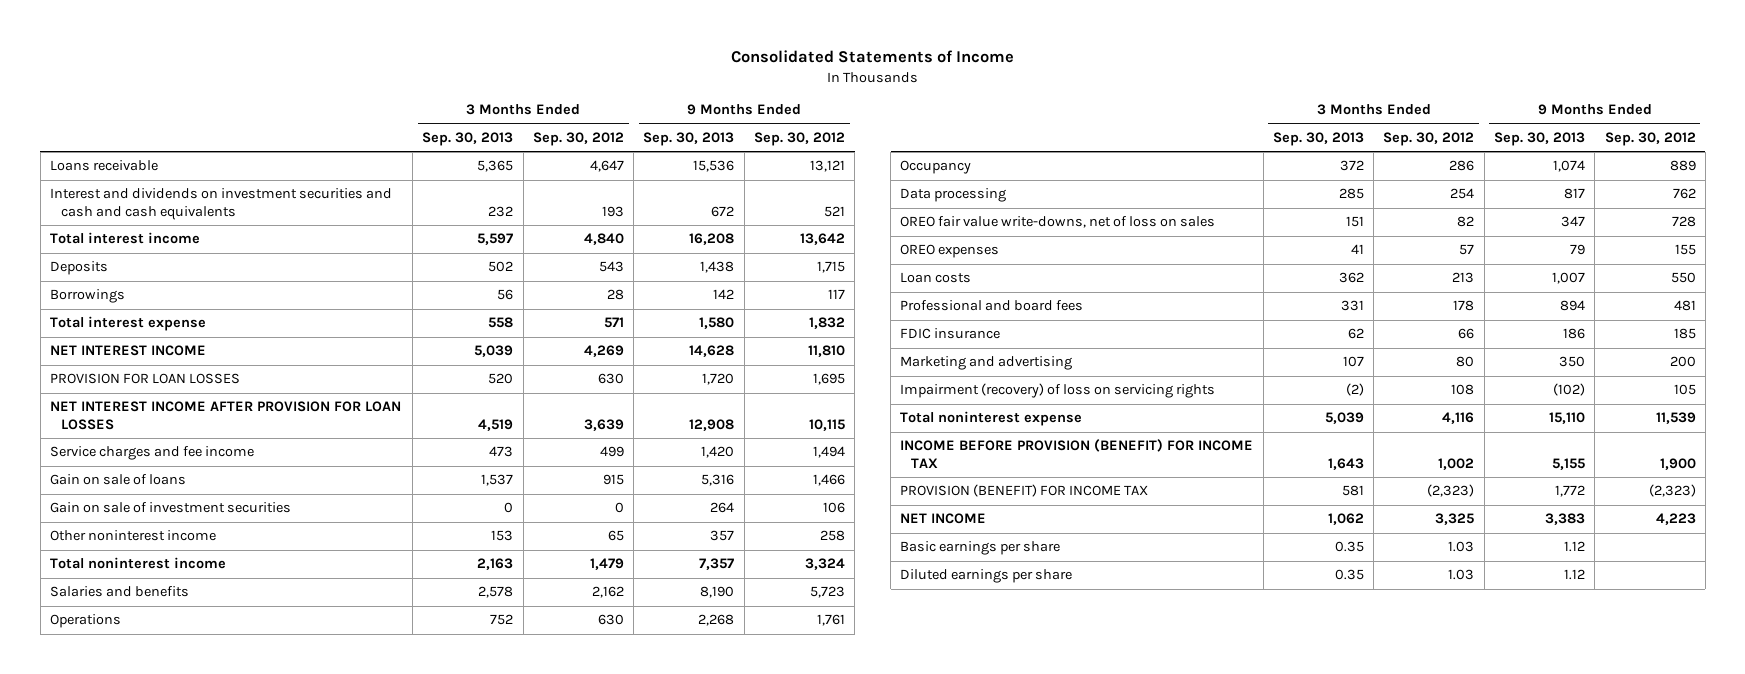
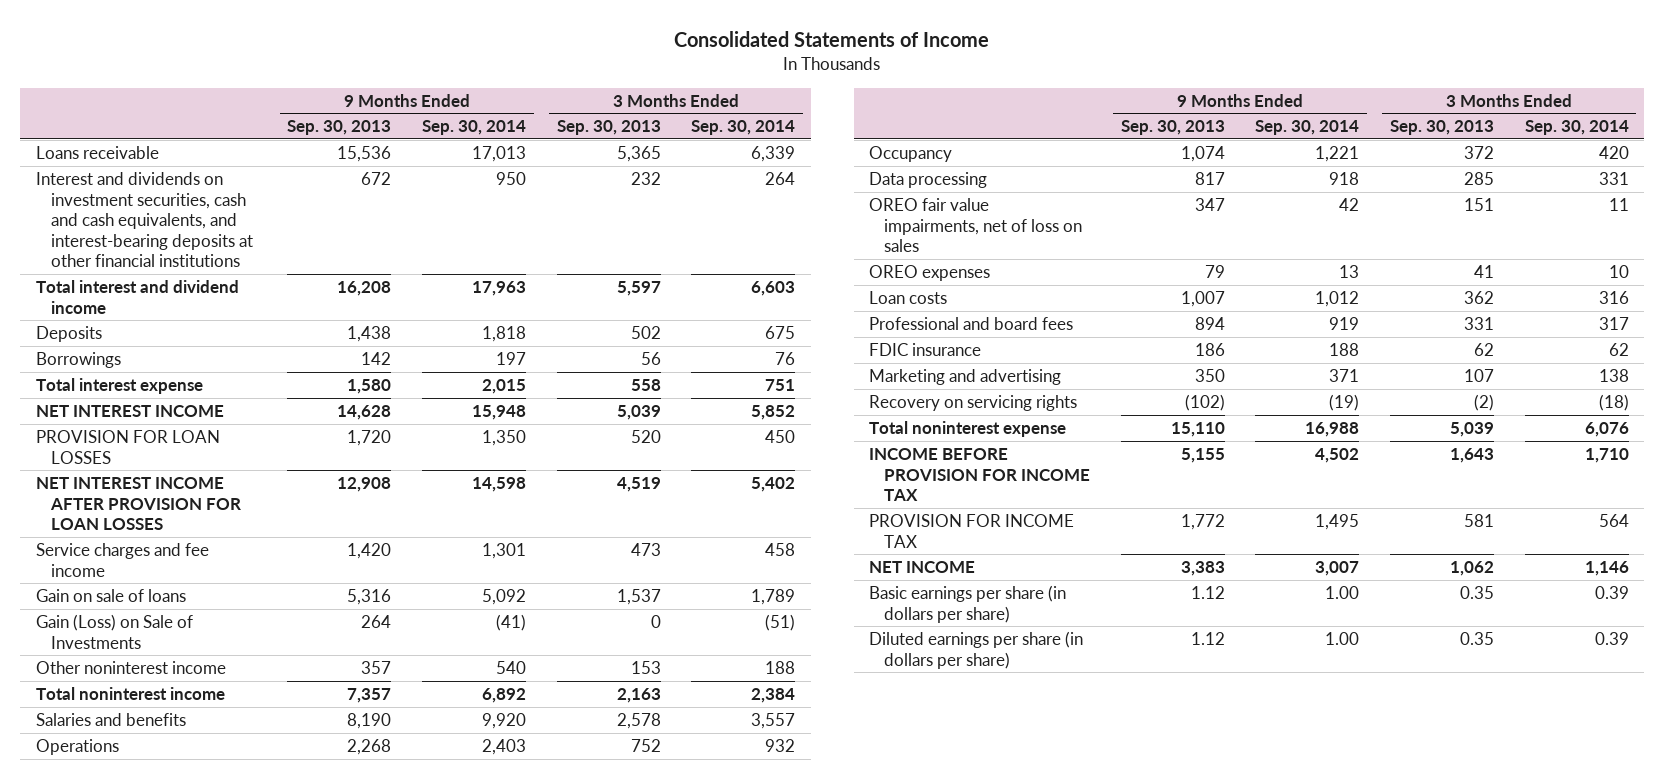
[532,131,624,146] Sep. 30, 2012 -> none
[754,131,846,146] Sep. 30, 2012 -> none
none -> [422,120,527,136] Sep. 30, 2014
none -> [691,120,796,136] Sep. 30, 2014
[49,188,392,220] Interest and dividends on investment securities and cash and cash equivalents -> [35,171,253,268] Interest and dividends on investment securities, cash and cash equivalents, and interest-bearing deposits at other financial institutions
[49,232,200,245] Total interest income -> [35,279,239,314] Total interest and dividend income
[49,502,291,514] Gain on sale of investment securities -> [35,613,193,649] Gain (Loss) on Sale of Investments
[900,216,1216,229] OREO fair value write-downs, net of loss on sales -> [869,197,1082,253] OREO fair value impairments, net of loss on sales
[900,383,1216,399] Impairment (recovery) of loss on servicing rights -> [869,394,1078,411] Recovery on servicing rights
[900,439,1254,468] INCOME BEFORE PROVISION (BENEFIT) FOR INCOME TAX -> [869,447,1090,502] INCOME BEFORE PROVISION FOR INCOME TAX
[900,484,1149,498] PROVISION (BENEFIT) FOR INCOME TAX -> [869,513,1075,548] PROVISION FOR INCOME TAX
[900,541,1061,556] Basic earnings per share -> [869,584,1067,623] Basic earnings per share (in dollars per share)
[900,569,1073,584] Diluted earnings per share -> [869,630,1084,669] Diluted earnings per share (in dollars per share)

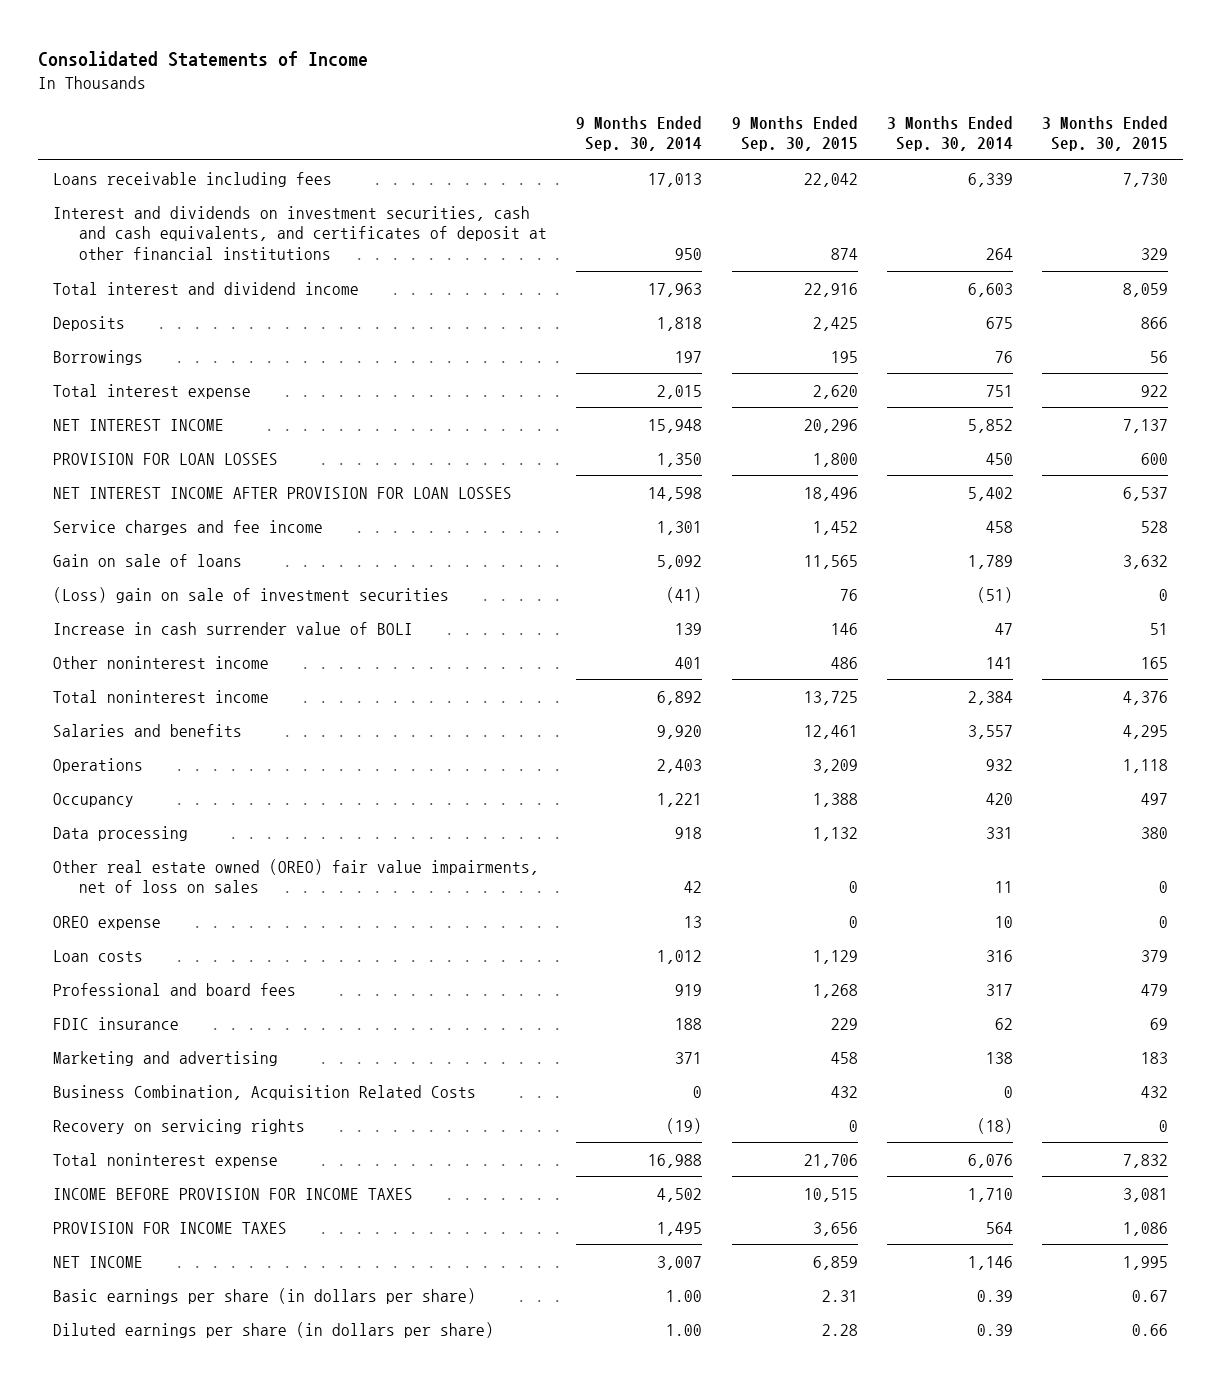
[287,120,392,136] Sep. 30, 2013 -> none
[556,120,661,136] Sep. 30, 2013 -> none
none -> [731,115,858,152] 9 Months Ended Sep. 30, 2015
none -> [1042,115,1169,152] 3 Months Ended Sep. 30, 2015
[35,145,159,159] Loans receivable -> [52,171,332,187] Loans receivable including fees
[35,171,253,268] Interest and dividends on investment securities, cash and cash equivalents, and interest-bearing deposits at other financial institutions -> [52,205,547,260] Interest and dividends on investment securities, cash and cash equivalents, and certificates of deposit at other financial institutions
[35,613,193,649] Gain (Loss) on Sale of Investments -> [52,586,449,603] (Loss) gain on sale of investment securities
none -> [52,621,413,635] Increase in cash surrender value of BOLI
[496,660,527,674] 540 -> [675,656,703,669] 401
[765,660,796,674] 188 -> [985,656,1013,669] 141
[869,197,1082,253] OREO fair value impairments, net of loss on sales -> [52,858,539,894] Other real estate owned (OREO) fair value impairments, net of loss on sales
[869,264,991,281] OREO expenses -> [52,915,161,930] OREO expense
none -> [52,1084,476,1100] Business Combination, Acquisition Related Costs
[869,447,1090,502] INCOME BEFORE PROVISION FOR INCOME TAX -> [52,1187,413,1200] INCOME BEFORE PROVISION FOR INCOME TAXES
[869,513,1075,548] PROVISION FOR INCOME TAX -> [52,1221,287,1234] PROVISION FOR INCOME TAXES

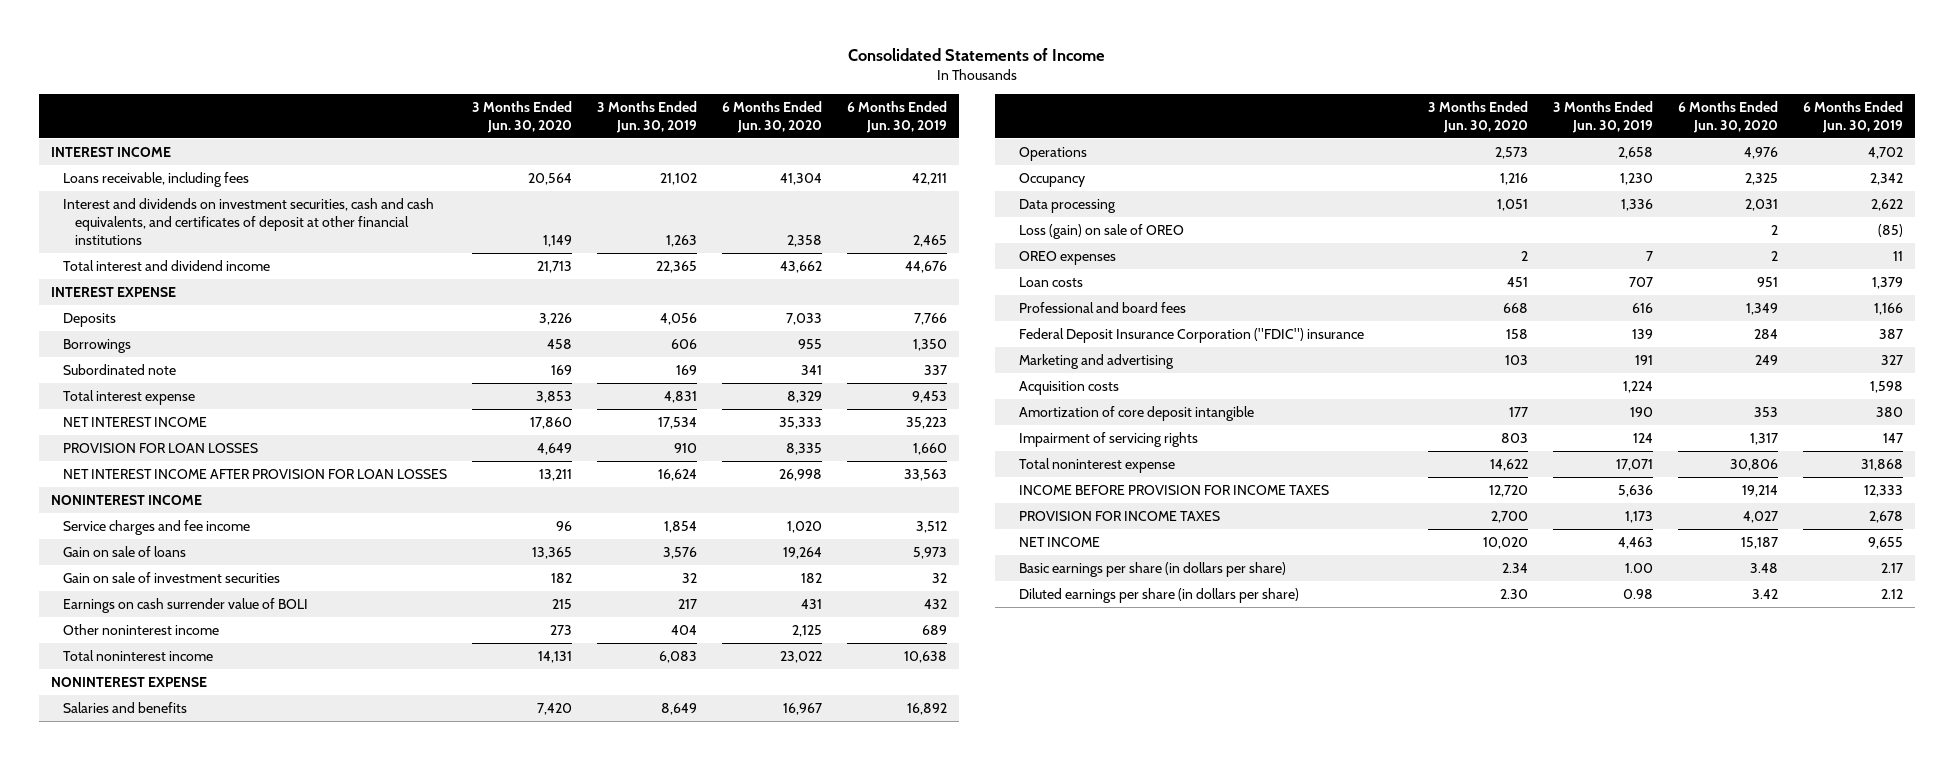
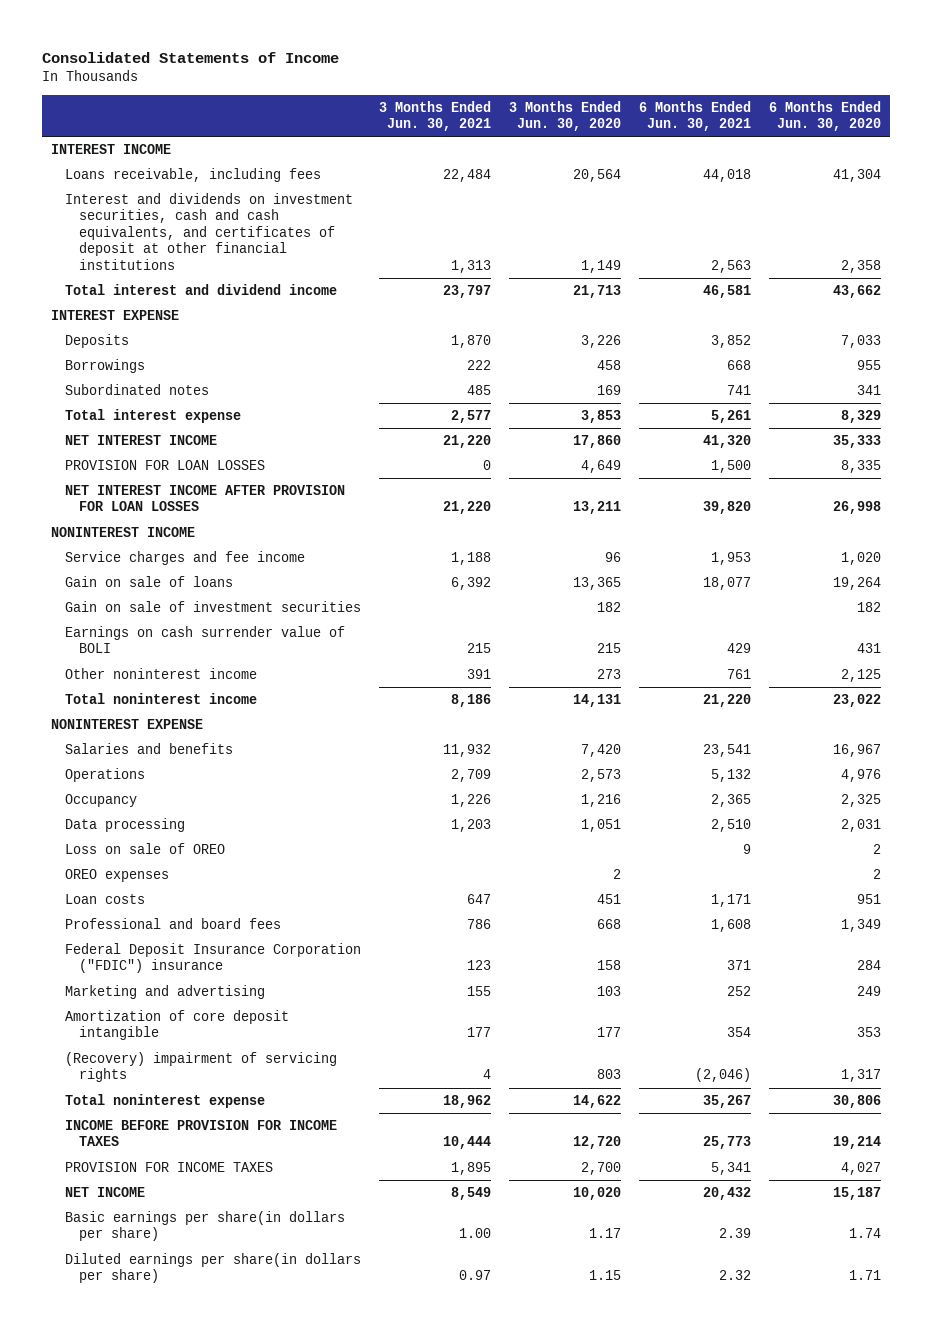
[597,101,698,133] 3 Months Ended Jun. 30, 2019 -> none
[846,101,947,133] 6 Months Ended Jun. 30, 2019 -> none
none -> [378,101,491,132] 3 Months Ended Jun. 30, 2021
none -> [638,101,751,132] 6 Months Ended Jun. 30, 2021
[63,363,177,375] Subordinated note -> [65,384,210,396] Subordinated notes
[1019,223,1185,239] Loss (gain) on sale of OREO -> [65,843,226,855] Loss on sale of OREO
[1019,380,1120,395] Acquisition costs -> none
[1019,431,1199,447] Impairment of servicing rights -> [65,1052,338,1083] (Recovery) impairment of servicing rights
[1019,561,1287,577] Basic earnings per share (in dollars per share) -> [65,1211,346,1242] Basic earnings per share(in dollars per share)
[1501,562,1528,573] 2.34 -> [588,1228,621,1239] 1.17
[1749,562,1778,573] 3.48 -> [848,1228,881,1239] 1.74
[1019,587,1300,603] Diluted earnings per share (in dollars per share) -> [65,1253,362,1284] Diluted earnings per share(in dollars per share)
[1499,588,1528,599] 2.30 -> [588,1270,621,1281] 1.15
[1751,588,1778,599] 3.42 -> [848,1270,881,1281] 1.71

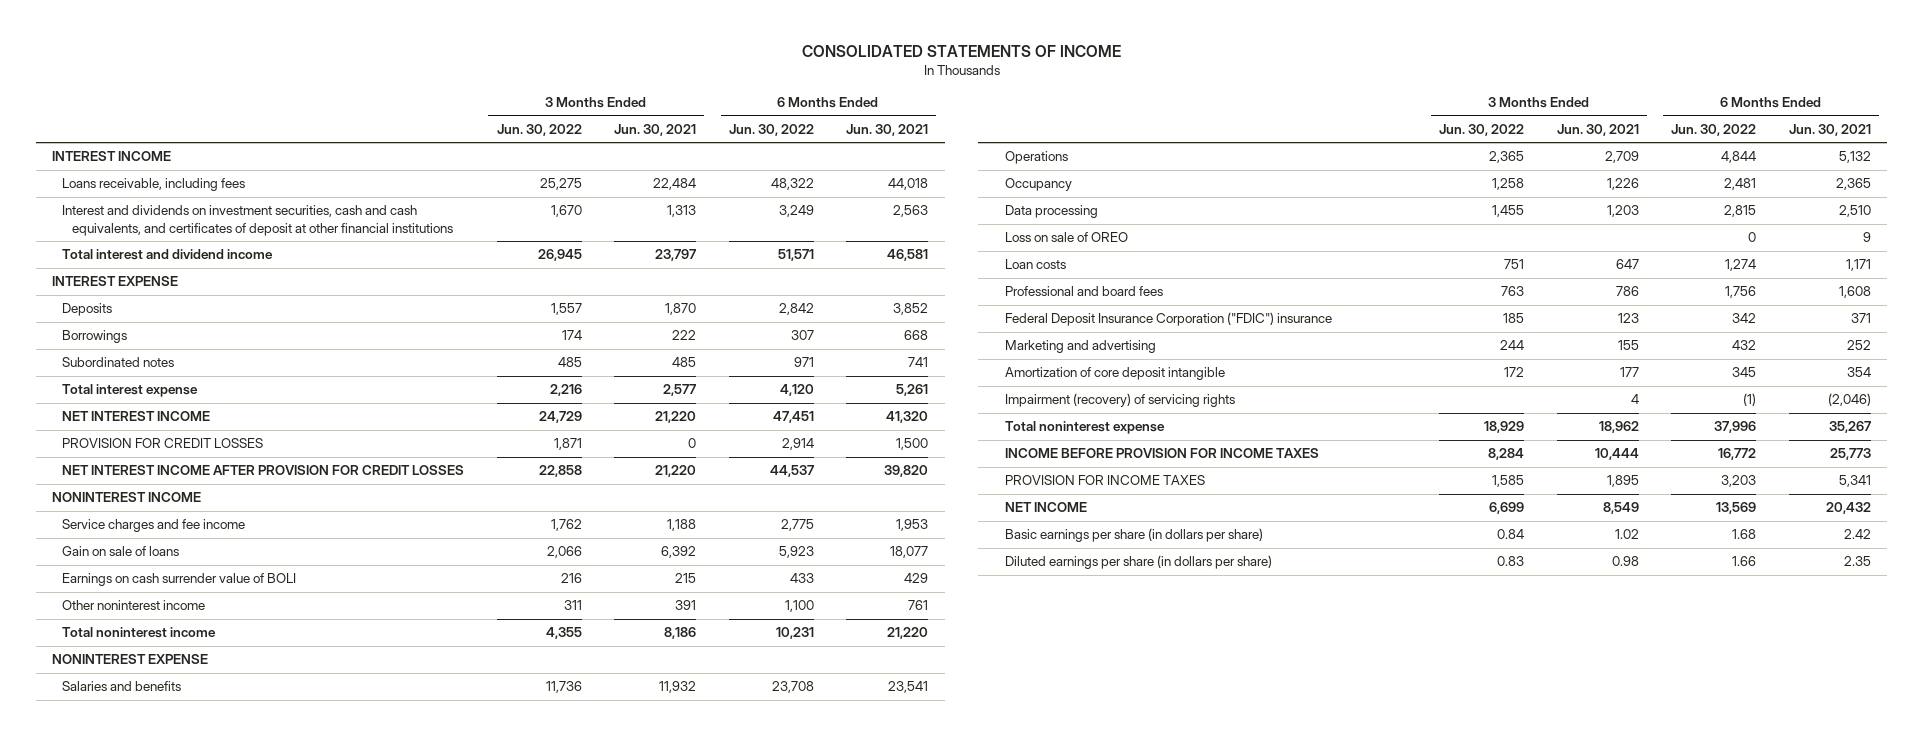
[41,51,339,63] Consolidated Statements of Income -> [801,45,1121,58] CONSOLIDATED STATEMENTS OF INCOME
[508,101,621,132] 3 Months Ended Jun. 30, 2020 -> none
[768,101,881,132] 6 Months Ended Jun. 30, 2020 -> none
none -> [496,123,582,136] Jun. 30, 2022
none -> [728,123,814,136] Jun. 30, 2022
[65,460,266,471] PROVISION FOR LOAN LOSSES -> [62,438,264,449] PROVISION FOR CREDIT LOSSES
[65,485,346,512] NET INTEREST INCOME AFTER PROVISION FOR LOAN LOSSES -> [62,465,465,476] NET INTEREST INCOME AFTER PROVISION FOR CREDIT LOSSES
[65,601,362,613] Gain on sale of investment securities -> none
[65,869,170,883] OREO expenses -> none
[65,1052,338,1083] (Recovery) impairment of servicing rights -> [1004,393,1235,408] Impairment (recovery) of servicing rights
[65,1211,346,1242] Basic earnings per share(in dollars per share) -> [1004,528,1263,543] Basic earnings per share (in dollars per share)
[458,1228,491,1239] 1.00 -> [1614,529,1639,540] 1.02
[718,1228,751,1239] 2.39 -> [1843,529,1871,540] 2.42
[65,1253,362,1284] Diluted earnings per share(in dollars per share) -> [1004,555,1272,570] Diluted earnings per share (in dollars per share)
[458,1270,491,1281] 0.97 -> [1611,556,1639,567] 0.98
[718,1270,751,1281] 2.32 -> [1843,556,1871,567] 2.35

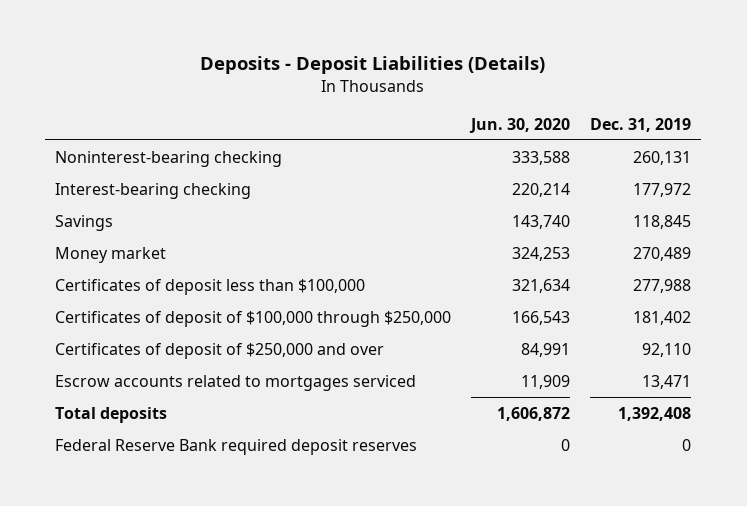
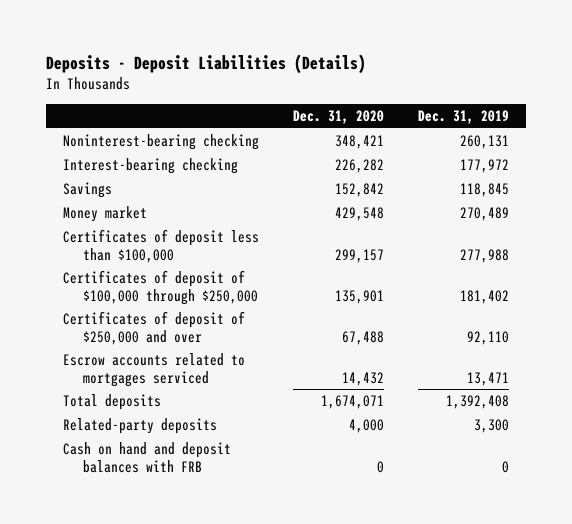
[469,117,571,133] Jun. 30, 2020 -> none
none -> [292,110,384,125] Dec. 31, 2020
none -> [62,418,217,435] Related-party deposits
[55,438,418,455] Federal Reserve Bank required deposit reserves -> [62,442,231,473] Cash on hand and deposit balances with FRB

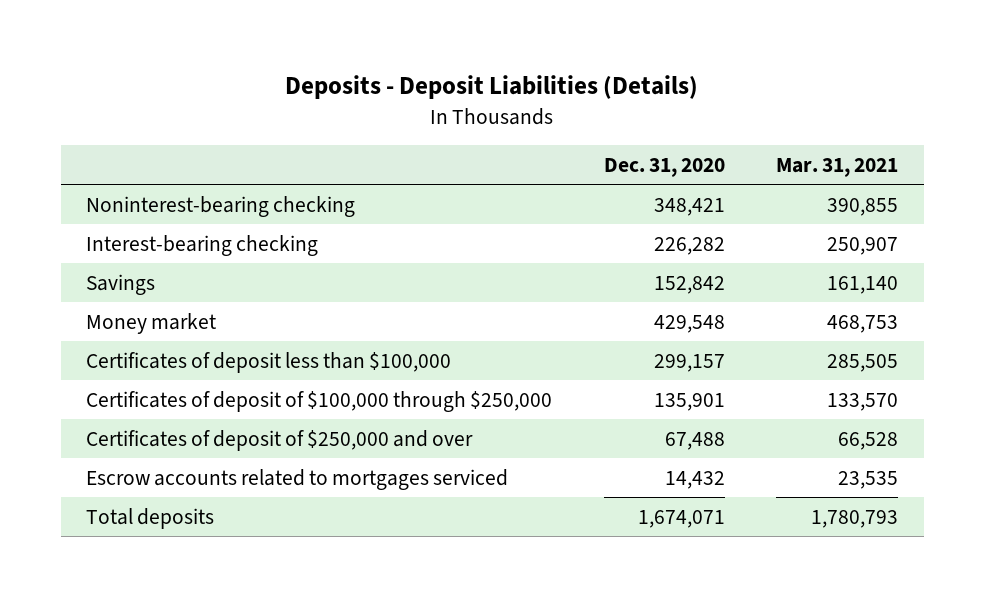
[418,110,510,125] Dec. 31, 2019 -> none
none -> [775,157,898,177] Mar. 31, 2021
[62,418,217,435] Related-party deposits -> none
[62,442,231,473] Cash on hand and deposit balances with FRB -> none

